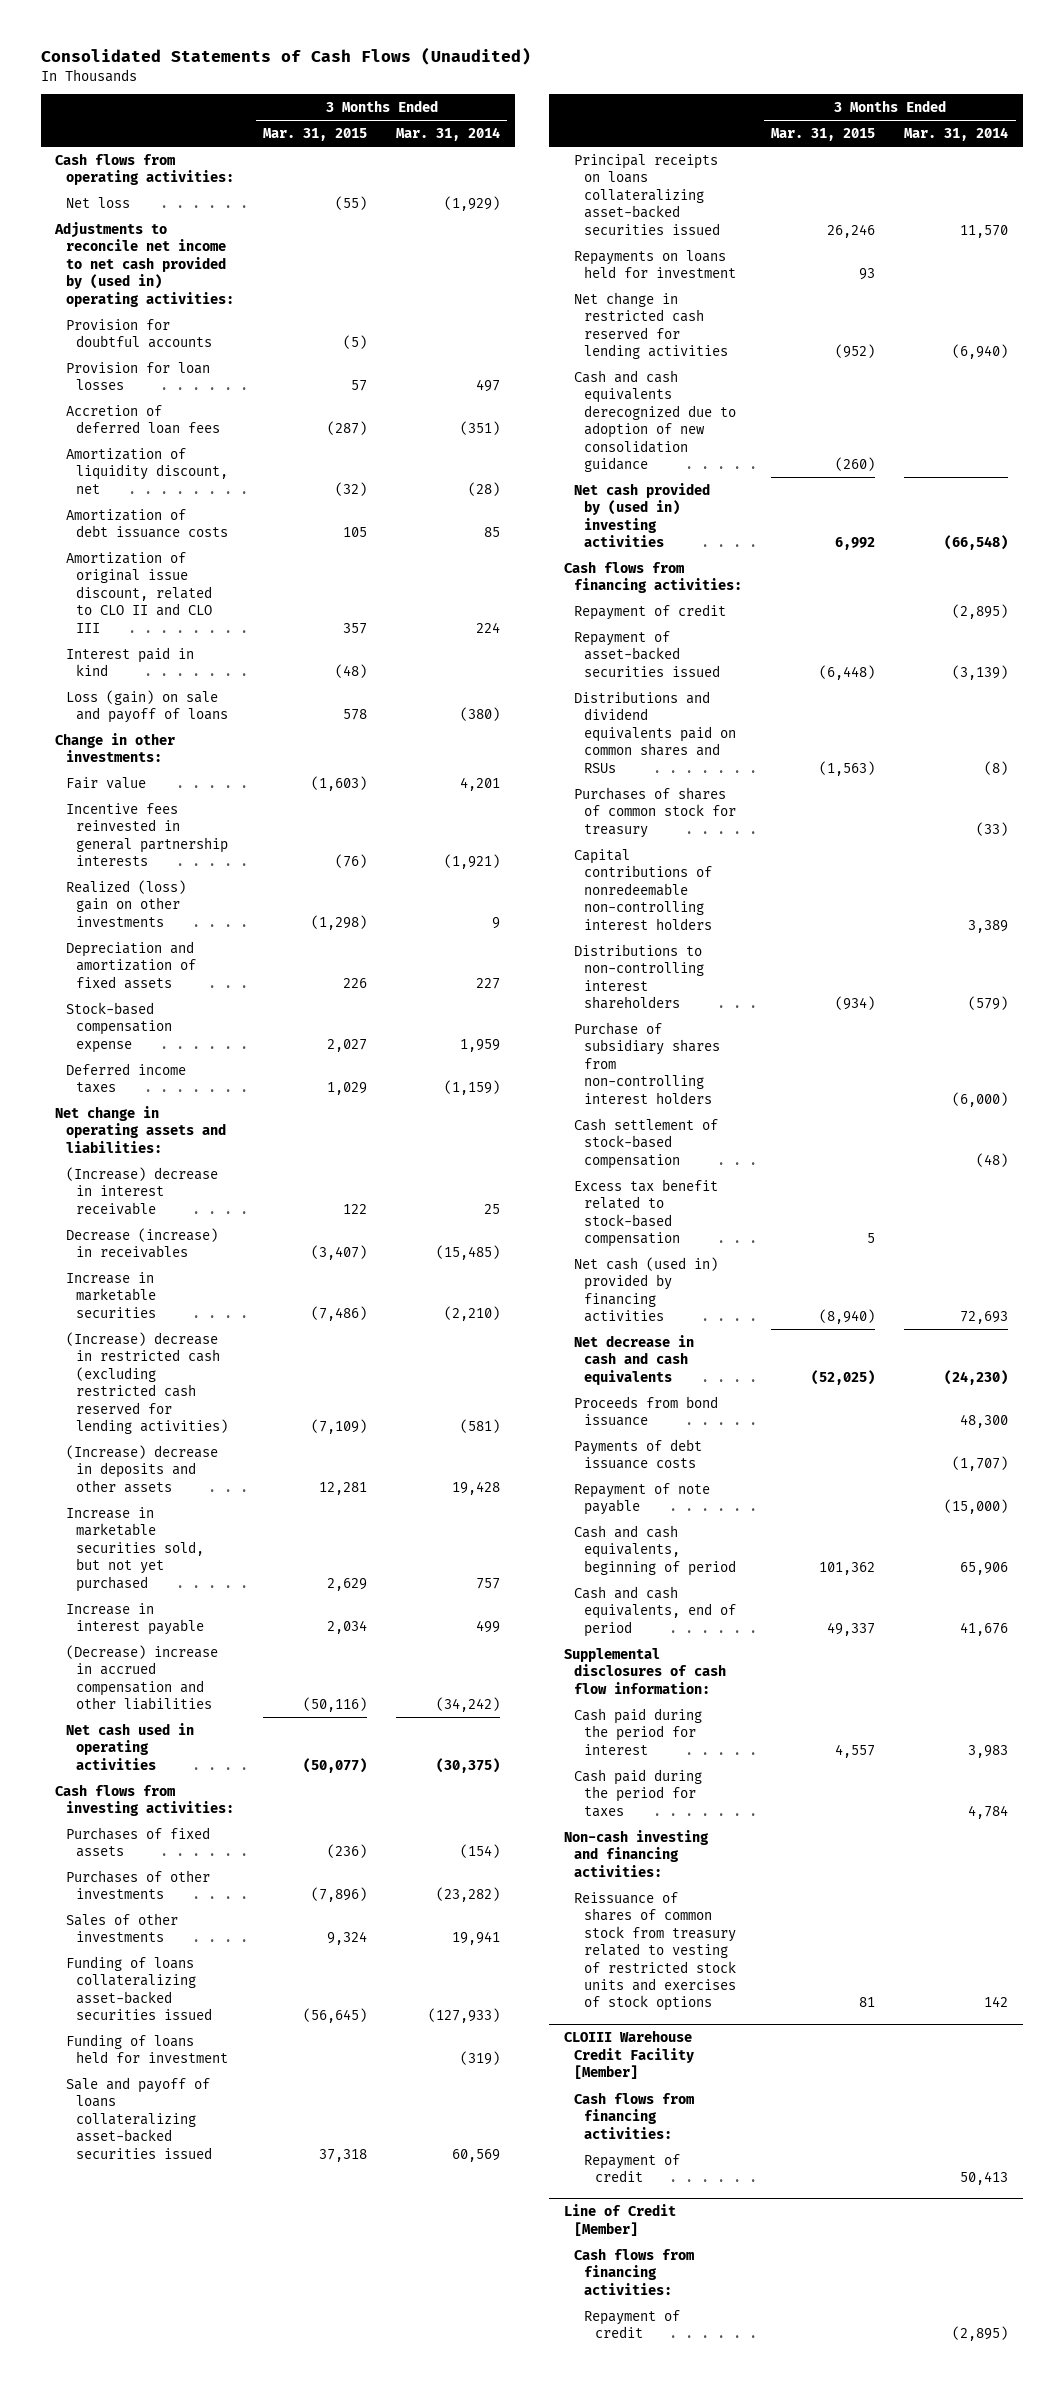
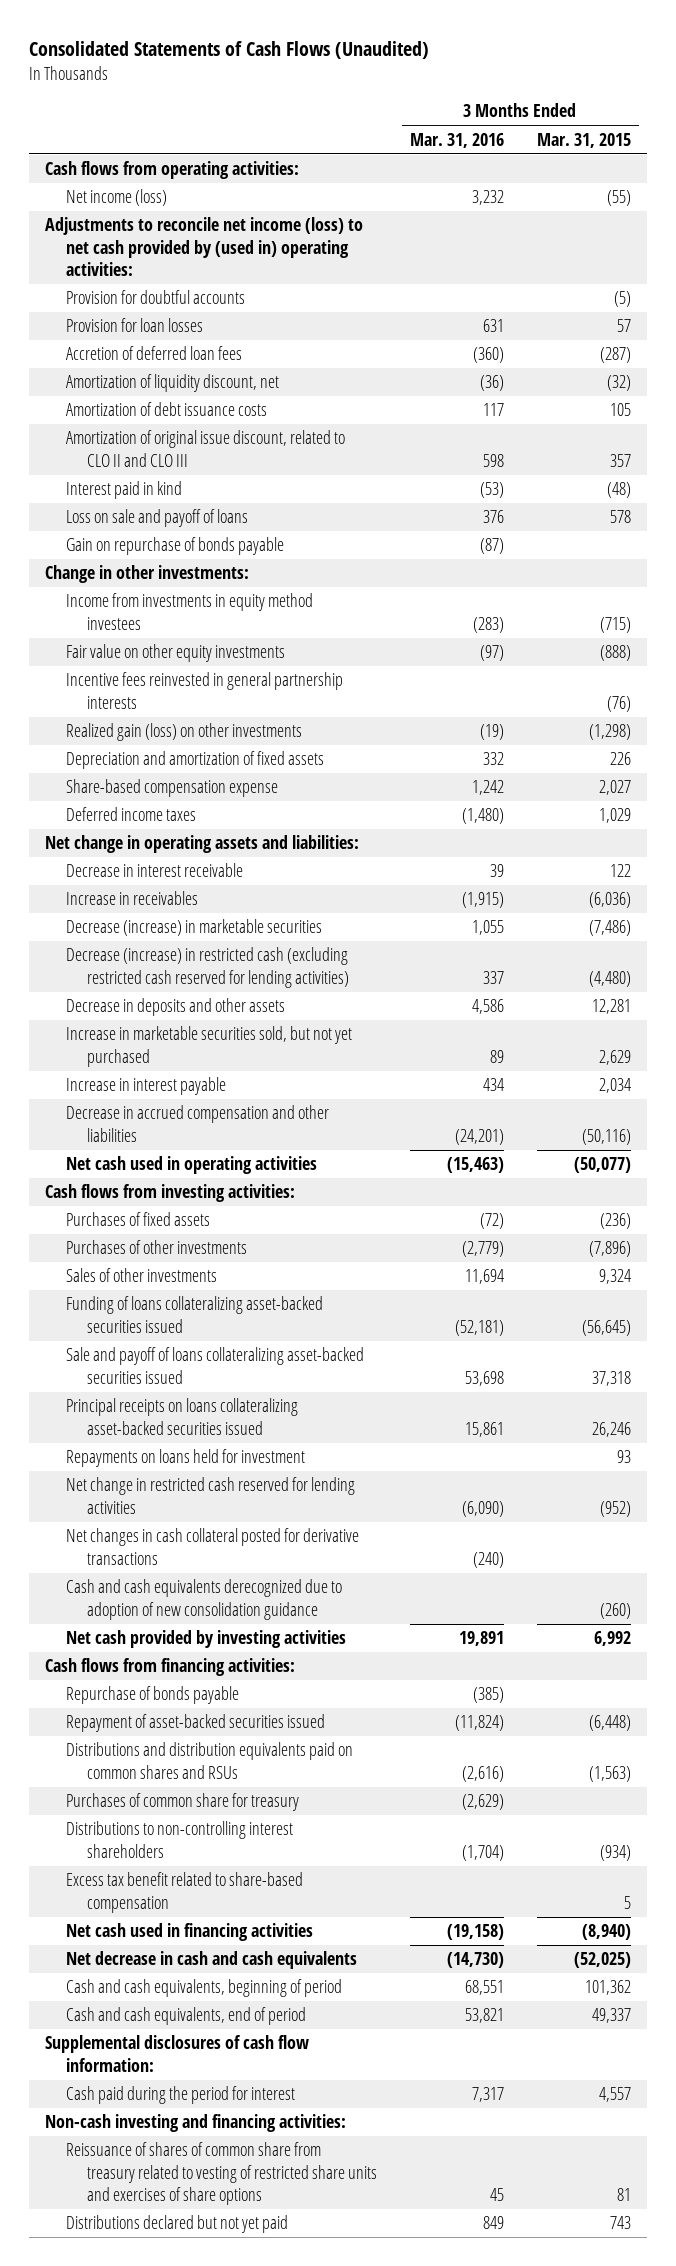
[396,127,501,142] Mar. 31, 2014 -> none
none -> [409,132,504,148] Mar. 31, 2016
[65,196,130,208] Net loss -> [66,189,168,207] Net income (loss)
[54,221,234,307] Adjustments to reconcile net income to net cash provided by (used in) operating activities: -> [45,217,364,277] Adjustments to reconcile net income (loss) to net cash provided by (used in) operating activities:
[65,689,229,724] Loss (gain) on sale and payoff of loans -> [66,509,249,528] Loss on sale and payoff of loans
none -> [66,537,285,556] Gain on repurchase of bonds payable
none -> [66,593,314,630] Income from investments in equity method investees
[65,776,146,789] Fair value -> [66,644,286,663] Fair value on other equity investments
[310,775,367,791] (1,603) -> [599,645,631,662] (888)
[65,879,186,927] Realized (loss) gain on other investments -> [66,723,303,742] Realized gain (loss) on other investments
[65,1001,173,1053] Stock-based compensation expense -> [66,779,279,798] Share-based compensation expense
[65,1166,218,1215] (Increase) decrease in interest receivable -> [66,863,244,878] Decrease in interest receivable
[65,1227,218,1259] Decrease (increase) in receivables -> [66,891,199,906] Increase in receivables
[310,1245,367,1261] (3,407) -> [588,892,631,909] (6,036)
[65,1271,157,1318] Increase in marketable securities -> [66,919,323,937] Decrease (increase) in marketable securities
[65,1331,229,1434] (Increase) decrease in restricted cash (excluding restricted cash reserved for lending activities) -> [66,947,349,988] Decrease (increase) in restricted cash (excluding restricted cash reserved for lending activities)
[310,1418,367,1434] (7,109) -> [588,970,631,987] (4,480)
[65,1444,218,1493] (Increase) decrease in deposits and other assets -> [66,998,286,1017] Decrease in deposits and other assets
[65,1644,218,1711] (Decrease) increase in accrued compensation and other liabilities -> [66,1105,330,1142] Decrease in accrued compensation and other liabilities
[65,2033,229,2064] Funding of loans held for investment -> none
none -> [66,1528,360,1565] Net changes in cash collateral posted for derivative transactions
[573,482,710,548] Net cash provided by (used in) investing activities -> [66,1630,347,1649] Net cash provided by investing activities
[573,603,726,620] Repayment of credit -> none
none -> [66,1686,240,1705] Repurchase of bonds payable
[573,848,713,930] Capital contributions of nonredeemable non-controlling interest holders -> none
[573,690,737,773] Distributions and dividend equivalents paid on common shares and RSUs -> [66,1742,354,1779] Distributions and distribution equivalents paid on common shares and RSUs
[573,786,737,838] Purchases of shares of common stock for treasury -> [66,1793,300,1812] Purchases of common share for treasury
[573,1021,721,1104] Purchase of subsidiary shares from non-controlling interest holders -> none
[573,1117,718,1169] Cash settlement of stock-based compensation -> none
[573,1178,718,1248] Excess tax benefit related to stock-based compensation -> [66,1872,304,1913] Excess tax benefit related to share-based compensation
[573,1256,718,1323] Net cash (used in) provided by financing activities -> [66,1923,314,1942] Net cash used in financing activities
[573,1395,718,1427] Proceeds from bond issuance -> none
[573,1438,702,1470] Payments of debt issuance costs -> none
[573,1482,710,1516] Repayment of note payable -> none
[573,1768,702,1817] Cash paid during the period for taxes -> none
[563,2030,694,2080] CLOIII Warehouse Credit Facility [Member] -> none
[573,2091,694,2139] Cash flows from financing activities: -> none
[584,2153,681,2183] Repayment of credit -> none
[563,2204,676,2236] Line of Credit [Member] -> none
[573,2247,694,2295] Cash flows from financing activities: -> none
[584,2309,681,2339] Repayment of credit -> none
[573,1891,737,2012] Reissuance of shares of common stock from treasury related to vesting of restricted stock units and exercises of stock options -> [66,2142,377,2206] Reissuance of shares of common share from treasury related to vesting of restricted share units and exercises of share options
none -> [66,2215,289,2234] Distributions declared but not yet paid

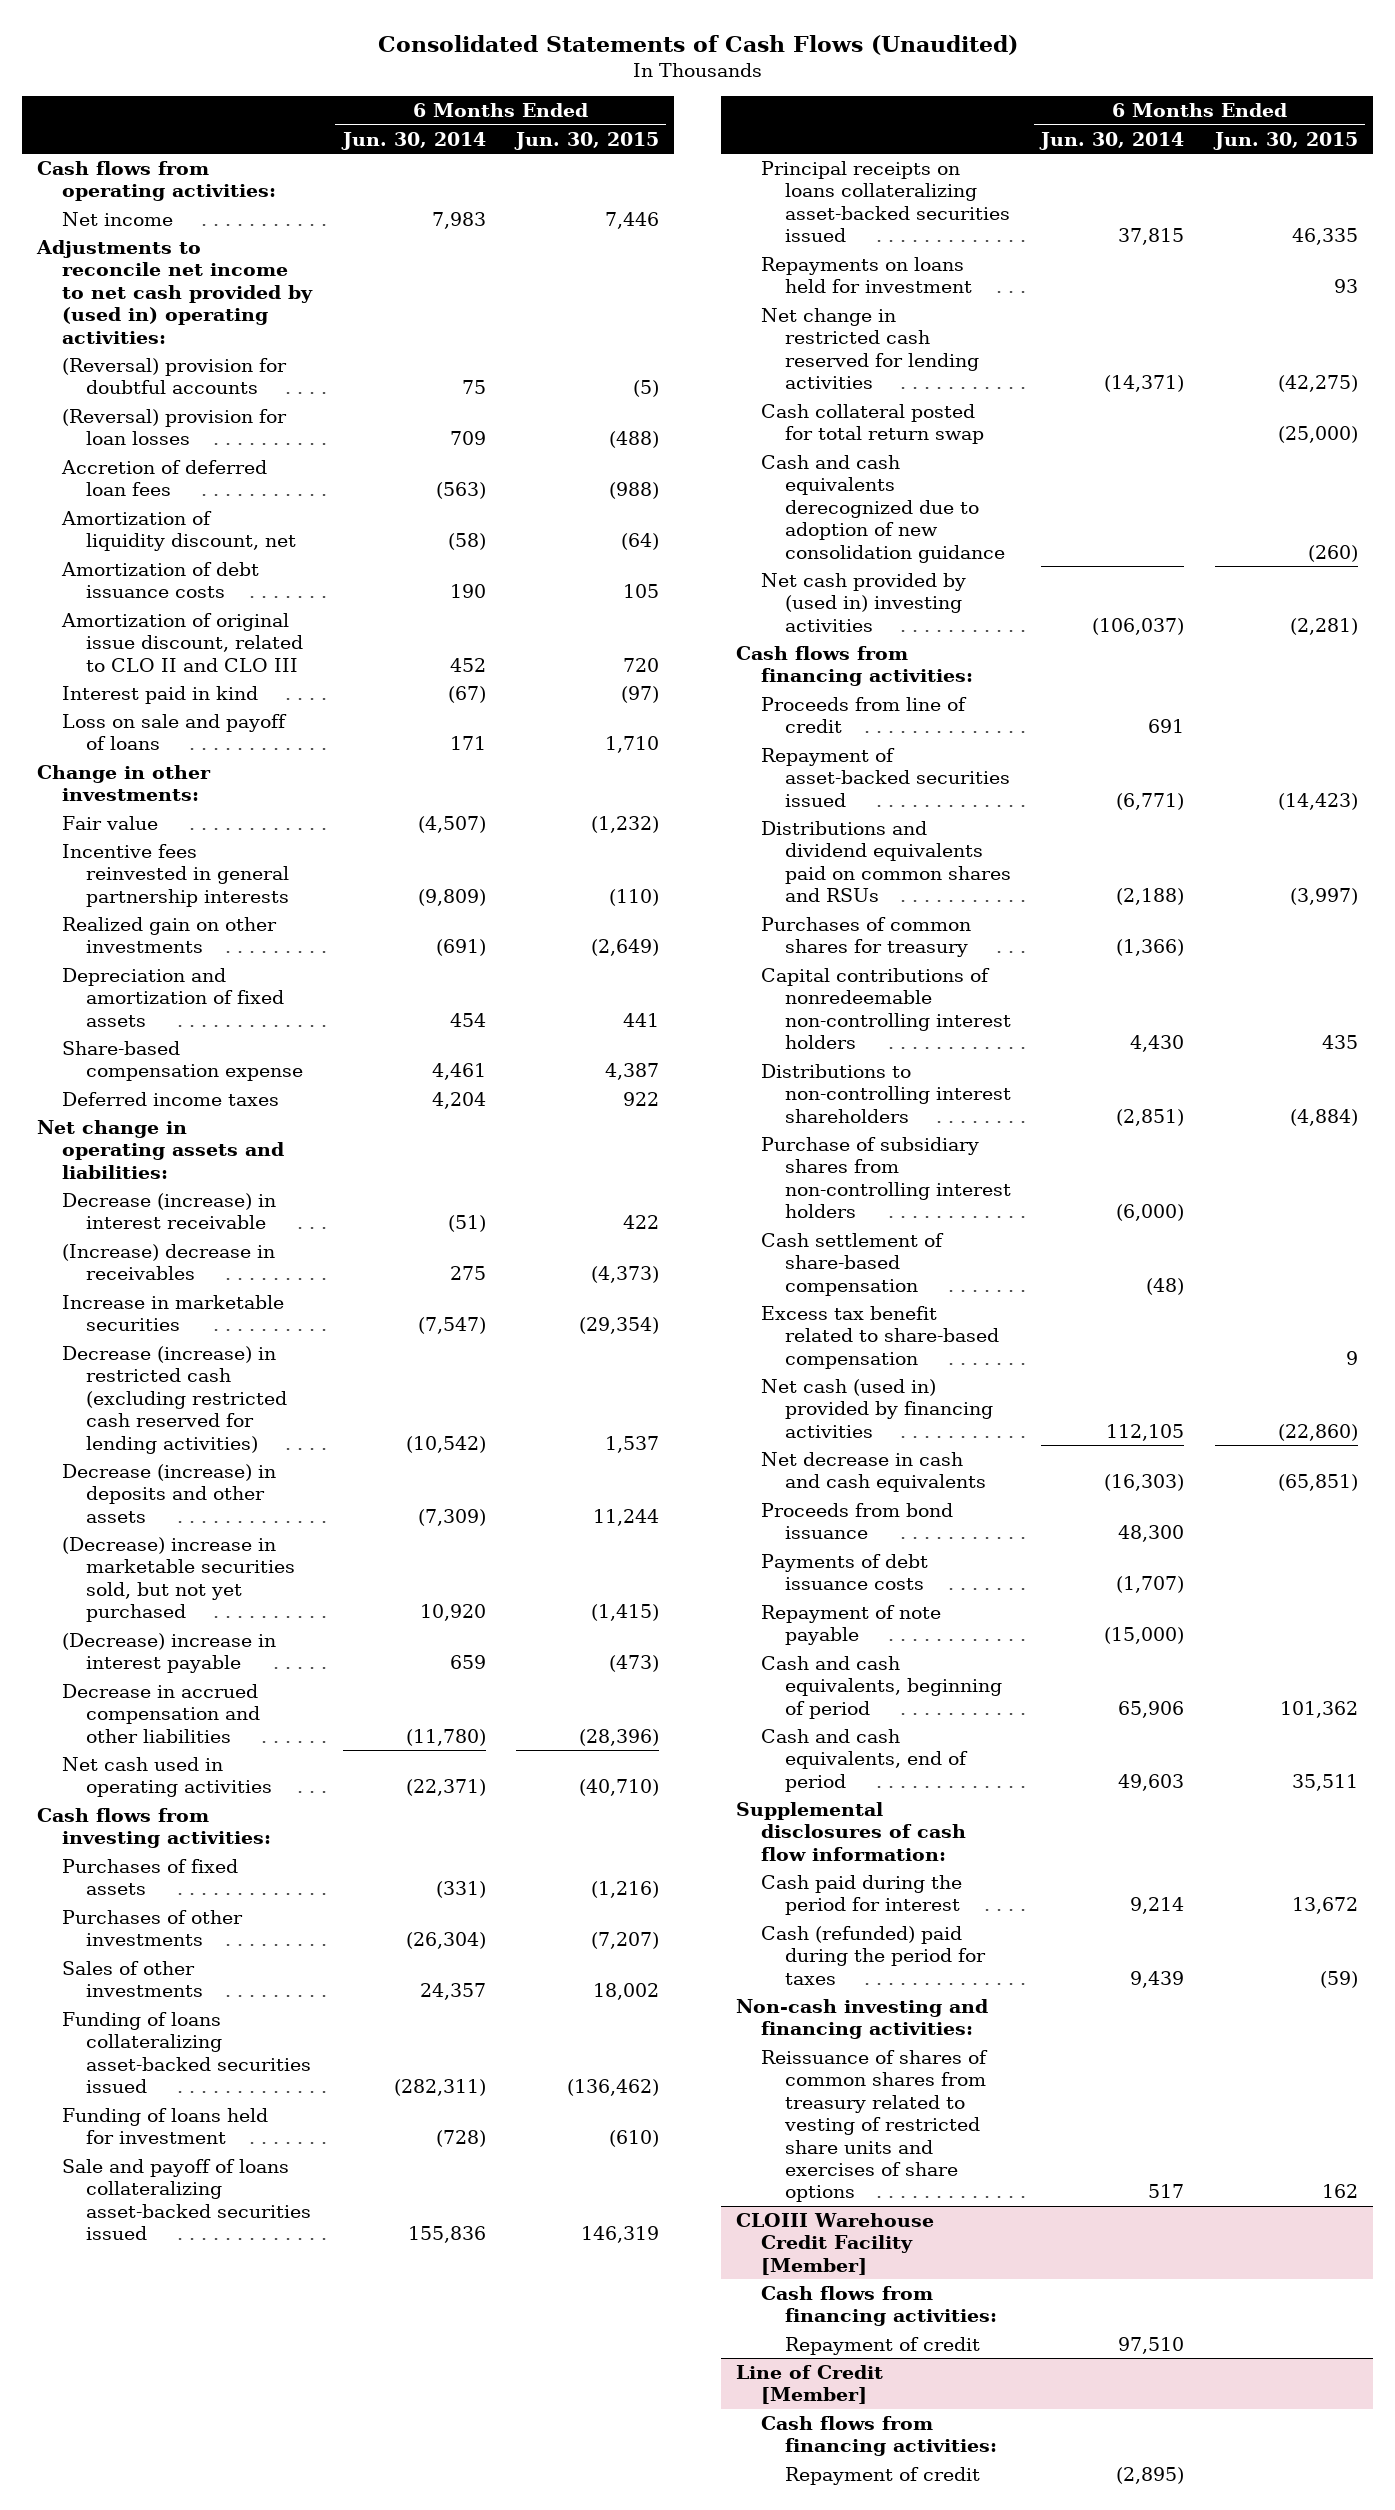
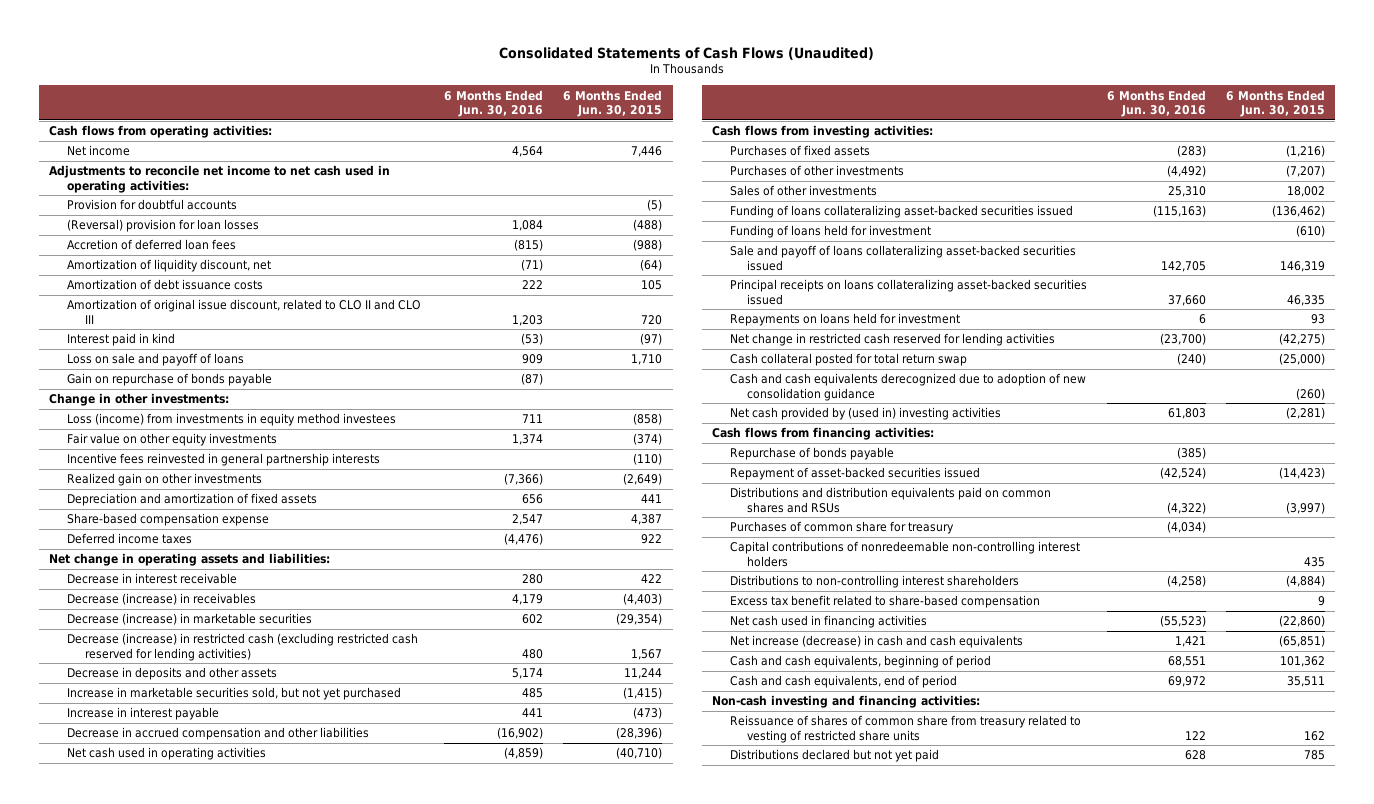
[340,131,486,150] Jun. 30, 2014 -> none
none -> [444,89,544,117] 6 Months Ended Jun. 30, 2016
[36,240,313,344] Adjustments to reconcile net income to net cash provided by (used in) operating activities: -> [49,165,391,193] Adjustments to reconcile net income to net cash used in operating activities:
[61,358,287,395] (Reversal) provision for doubtful accounts -> [67,199,238,211] Provision for doubtful accounts
none -> [67,373,273,387] Gain on repurchase of bonds payable
none -> [67,413,397,427] Loss (income) from investments in equity method investees
[61,816,158,831] Fair value -> [67,433,278,447] Fair value on other equity investments
[590,816,659,834] (1,232) -> [633,433,663,446] (374)
[61,1193,276,1230] Decrease (increase) in interest receivable -> [67,573,238,585] Decrease in interest receivable
[61,1244,275,1281] (Increase) decrease in receivables -> [67,593,257,606] Decrease (increase) in receivables
[590,1266,659,1284] (4,373) -> [623,593,663,606] (4,403)
[61,1295,284,1332] Increase in marketable securities -> [67,613,313,626] Decrease (increase) in marketable securities
[604,1435,659,1453] 1,537 -> [631,648,663,660] 1,567
[61,1464,276,1523] Decrease (increase) in deposits and other assets -> [67,667,278,681] Decrease in deposits and other assets
[61,1537,296,1623] (Decrease) increase in marketable securities sold, but not yet purchased -> [67,687,402,701] Increase in marketable securities sold, but not yet purchased
[61,1633,276,1674] (Decrease) increase in interest payable -> [67,707,220,721] Increase in interest payable
[760,697,967,734] Proceeds from line of credit -> none
none -> [729,447,894,461] Repurchase of bonds payable
[760,821,1012,903] Distributions and dividend equivalents paid on common shares and RSUs -> [729,487,1051,513] Distributions and distribution equivalents paid on common shares and RSUs
[760,917,971,958] Purchases of common shares for treasury -> [729,521,954,535] Purchases of common share for treasury
[760,1137,1012,1219] Purchase of subsidiary shares from non-controlling interest holders -> none
[760,1233,944,1296] Cash settlement of share-based compensation -> none
[760,1503,953,1540] Proceeds from bond issuance -> none
[760,1554,928,1591] Payments of debt issuance costs -> none
[760,1605,941,1646] Repayment of note payable -> none
[760,1379,994,1438] Net cash (used in) provided by financing activities -> [729,615,927,629] Net cash used in financing activities
[760,1452,987,1493] Net decrease in cash and cash equivalents -> [729,635,1023,649] Net increase (decrease) in cash and cash equivalents
[736,1802,966,1861] Supplemental disclosures of cash flow information: -> none
[760,1875,962,1916] Cash paid during the period for interest -> none
[760,1926,987,1985] Cash (refunded) paid during the period for taxes -> none
[736,2213,935,2275] CLOIII Warehouse Credit Facility [Member] -> none
[760,2286,998,2327] Cash flows from financing activities: -> none
[785,2337,981,2356] Repayment of credit -> none
[736,2365,884,2405] Line of Credit [Member] -> none
[760,2416,998,2457] Cash flows from financing activities: -> none
[785,2467,981,2486] Repayment of credit -> none
[760,2050,988,2203] Reissuance of shares of common shares from treasury related to vesting of restricted share units and exercises of share options -> [729,715,1081,743] Reissuance of shares of common share from treasury related to vesting of restricted share units
none -> [729,749,939,763] Distributions declared but not yet paid

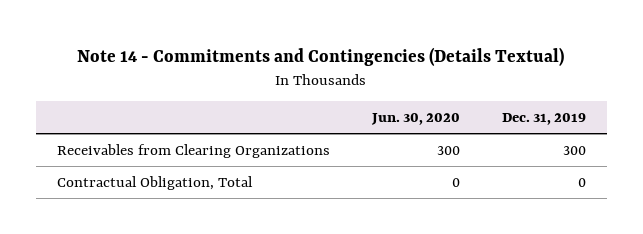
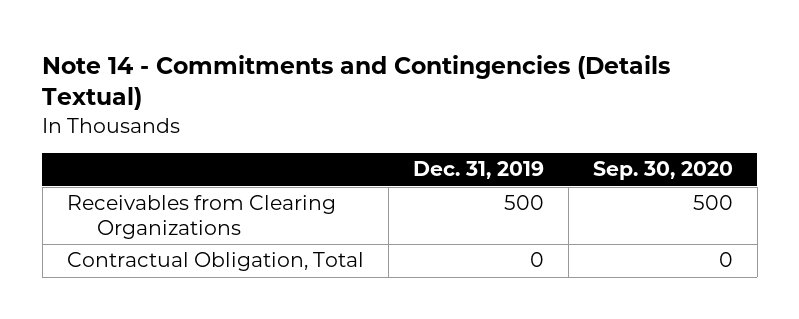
[370,113,460,126] Jun. 30, 2020 -> none
none -> [592,161,733,181] Sep. 30, 2020
[563,145,587,155] 300 -> [503,195,544,211] 500

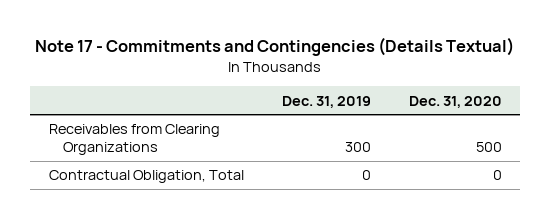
[42,54,671,111] Note 14 - Commitments and Contingencies (Details Textual) -> [35,37,515,57] Note 17 - Commitments and Contingencies (Details Textual)
[592,161,733,181] Sep. 30, 2020 -> none
none -> [408,95,502,108] Dec. 31, 2020
[503,195,544,211] 500 -> [344,142,371,153] 300

